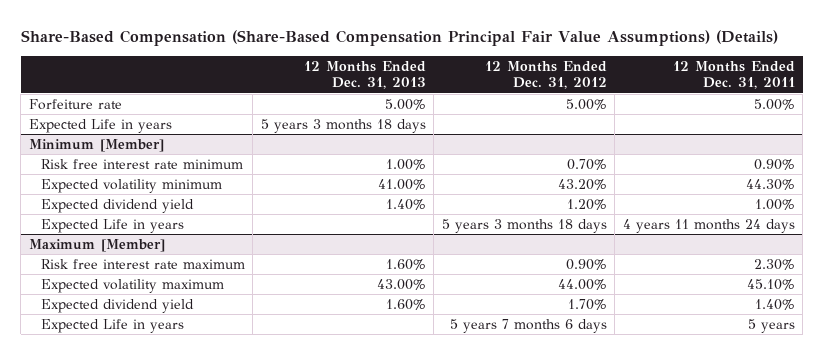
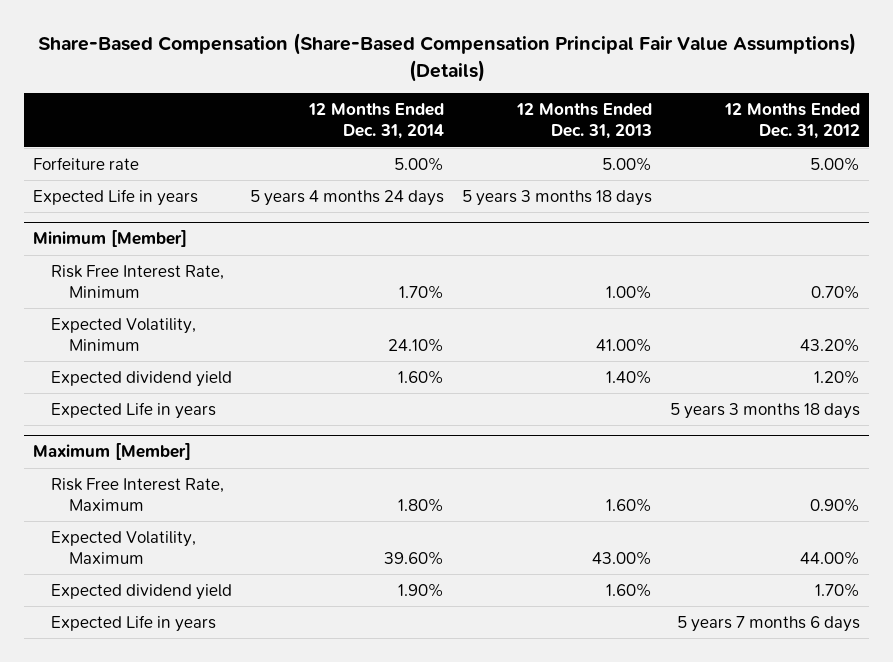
[672,60,795,90] 12 Months Ended Dec. 31, 2011 -> none
none -> [308,103,445,140] 12 Months Ended Dec. 31, 2014
[40,158,243,169] Risk free interest rate minimum -> [51,264,225,298] Risk Free Interest Rate, Minimum
[40,178,222,193] Expected volatility minimum -> [51,317,197,351] Expected Volatility, Minimum
[40,258,245,269] Risk free interest rate maximum -> [51,477,225,511] Risk Free Interest Rate, Maximum
[40,278,224,293] Expected volatility maximum -> [51,530,197,564] Expected Volatility, Maximum

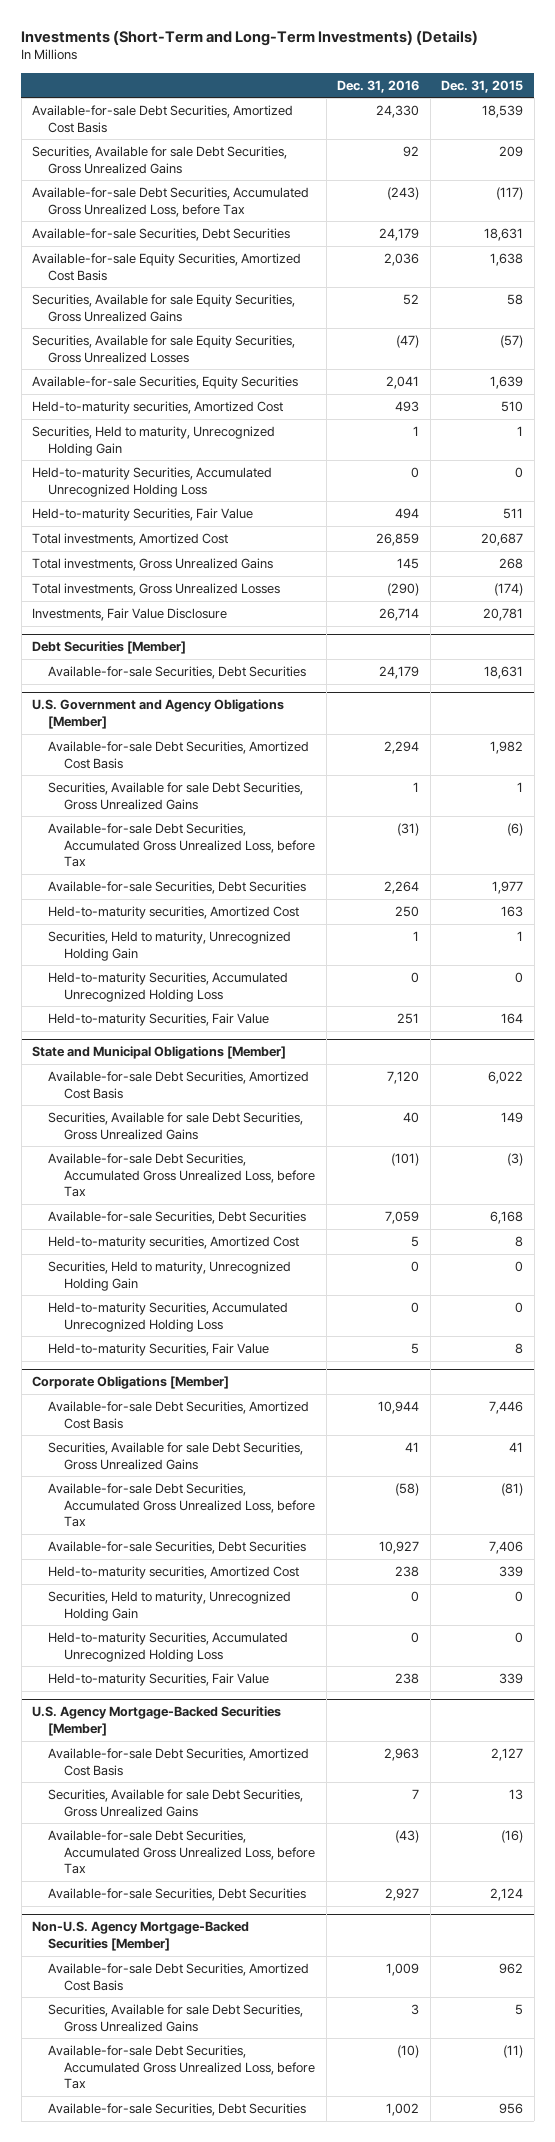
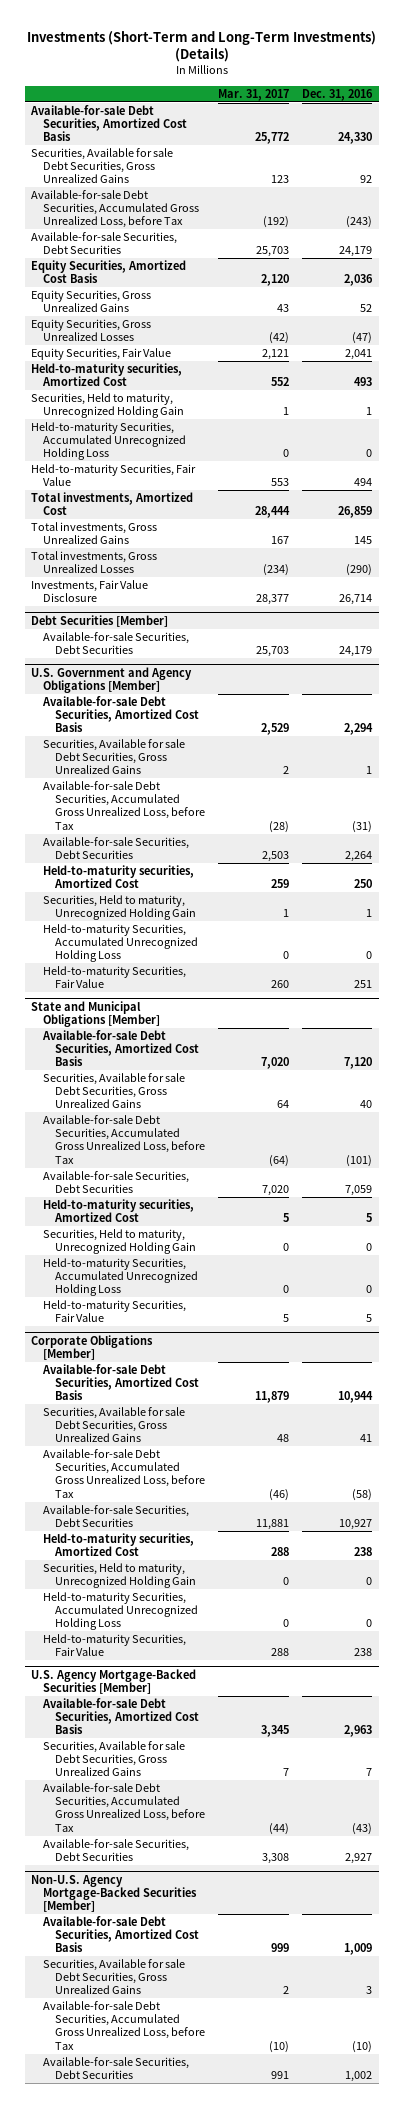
[441,79,524,93] Dec. 31, 2015 -> none
none -> [218,88,290,101] Mar. 31, 2017
[32,253,302,281] Available-for-sale Equity Securities, Amortized Cost Basis -> [31,260,187,284] Equity Securities, Amortized Cost Basis
[32,294,296,322] Securities, Available for sale Equity Securities, Gross Unrealized Gains -> [31,290,152,313] Equity Securities, Gross Unrealized Gains
[32,335,296,363] Securities, Available for sale Equity Securities, Gross Unrealized Losses -> [31,319,152,342] Equity Securities, Gross Unrealized Losses
[32,376,299,390] Available-for-sale Securities, Equity Securities -> [31,348,172,361] Equity Securities, Fair Value

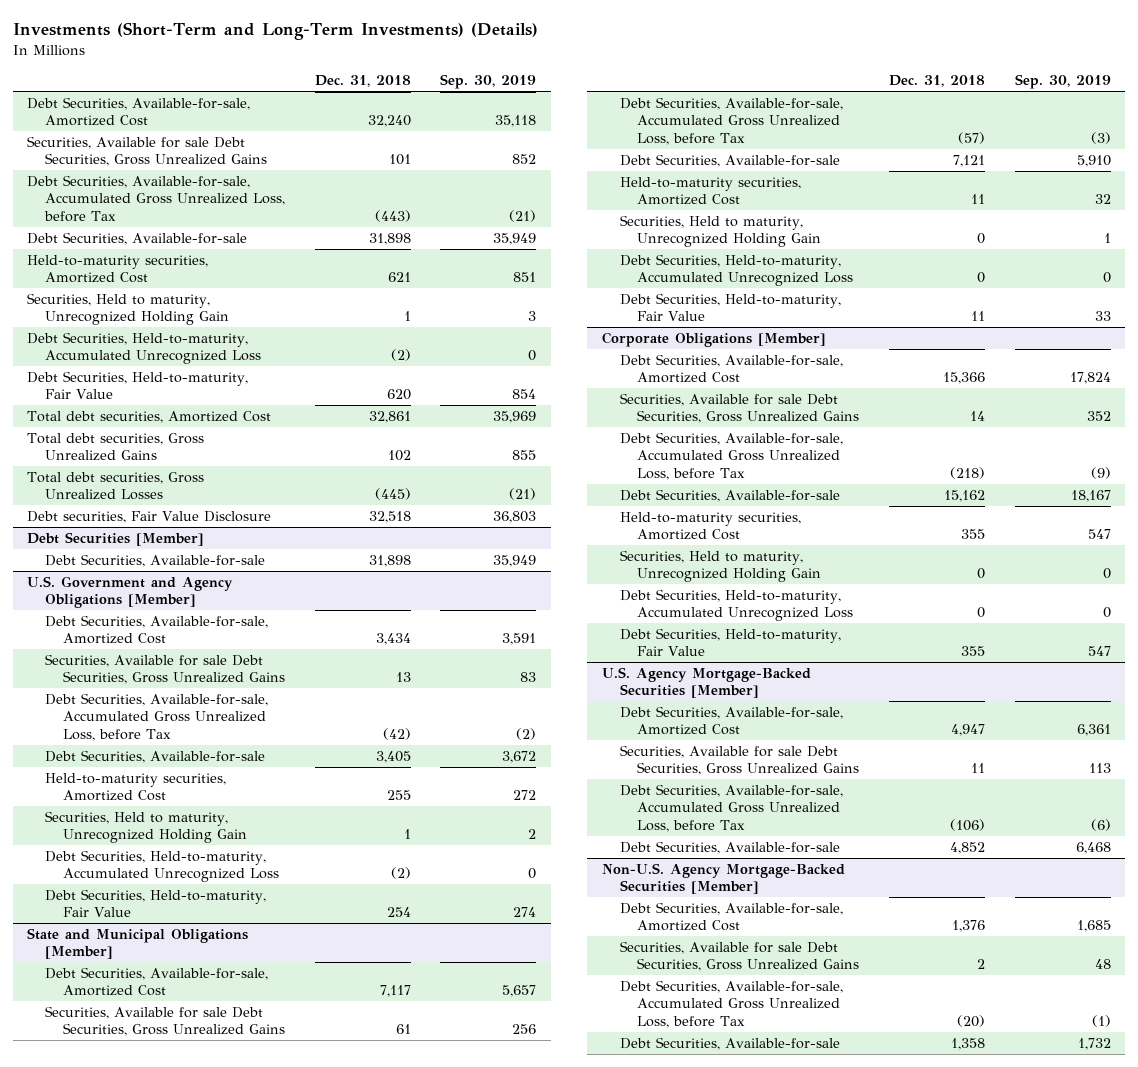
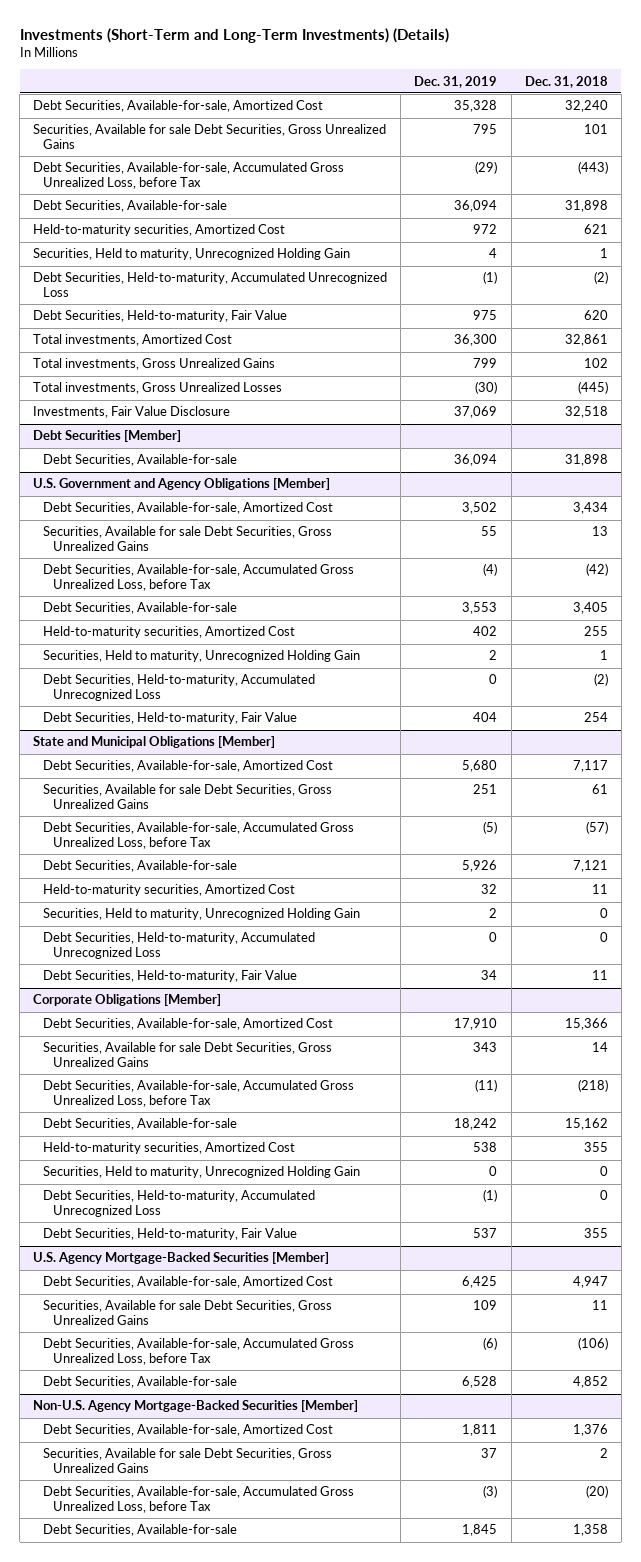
[439,74,536,90] Sep. 30, 2019 -> none
none -> [414,75,498,88] Dec. 31, 2019
[27,410,272,423] Total debt securities, Amortized Cost -> [33,334,233,347] Total investments, Amortized Cost
[27,432,205,462] Total debt securities, Gross Unrealized Gains -> [33,358,276,371] Total investments, Gross Unrealized Gains
[27,471,205,501] Total debt securities, Gross Unrealized Losses -> [33,382,283,395] Total investments, Gross Unrealized Losses
[27,510,272,523] Debt securities, Fair Value Disclosure -> [33,406,231,419] Investments, Fair Value Disclosure

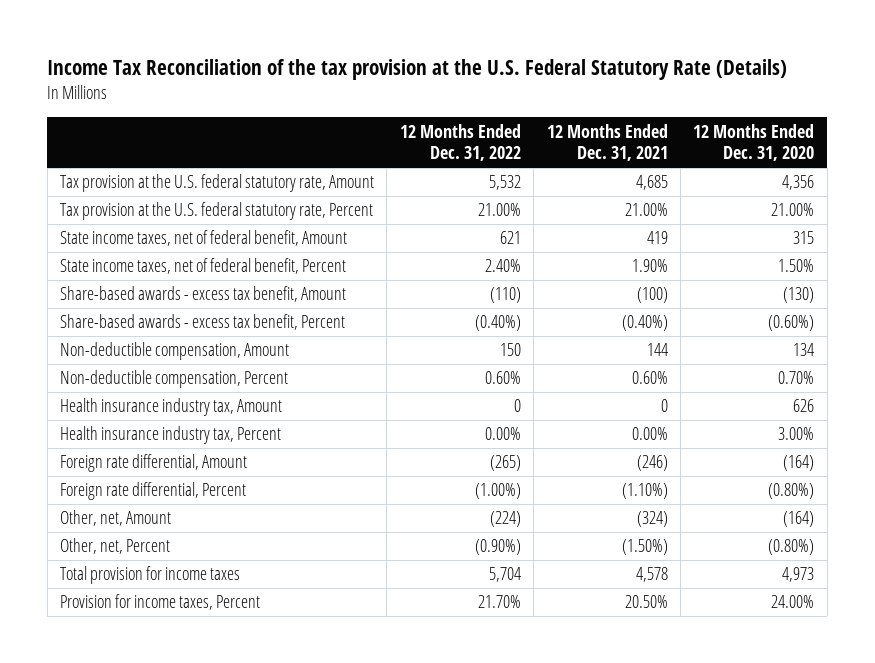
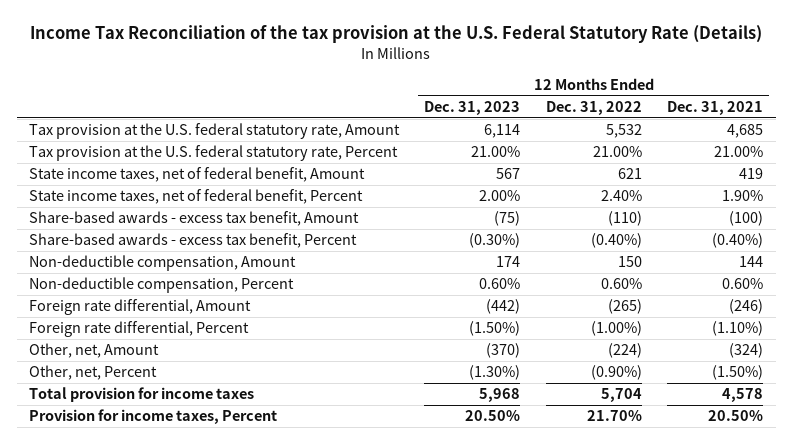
[693,123,815,162] 12 Months Ended Dec. 31, 2020 -> none
none -> [424,100,521,115] Dec. 31, 2023
[60,398,283,417] Health insurance industry tax, Amount -> none
[60,426,282,445] Health insurance industry tax, Percent -> none

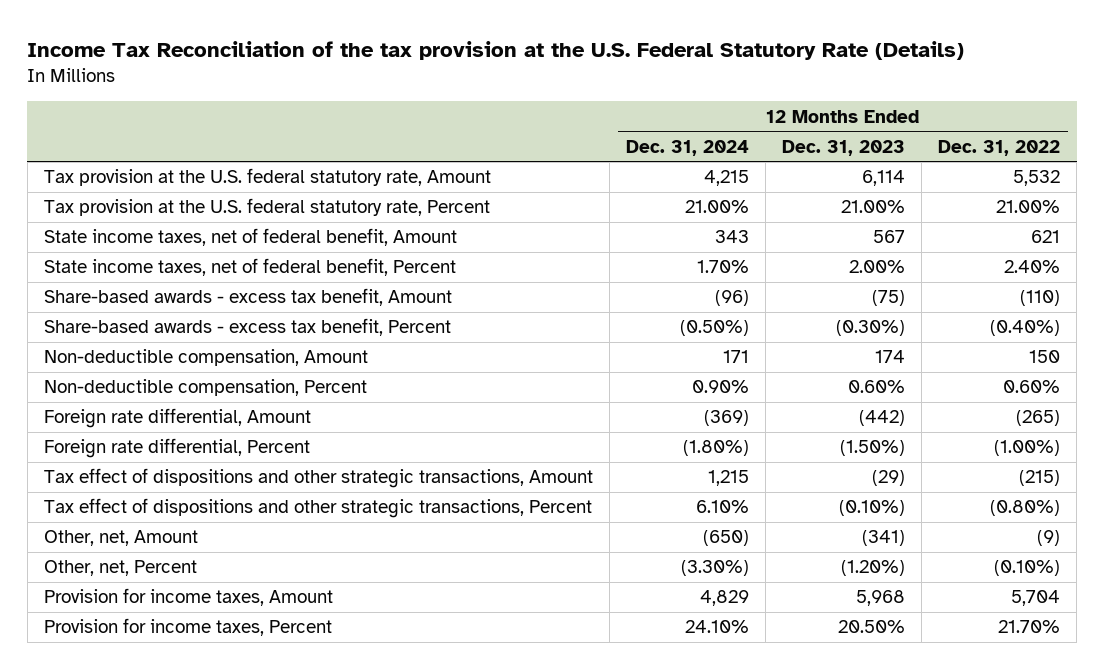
[667,100,764,115] Dec. 31, 2021 -> none
none -> [626,139,750,156] Dec. 31, 2024
none -> [43,468,593,489] Tax effect of dispositions and other strategic transactions, Amount
none -> [43,498,592,519] Tax effect of dispositions and other strategic transactions, Percent
[486,343,521,359] (370) -> [862,530,906,547] (341)
[607,343,642,359] (224) -> [1037,530,1061,547] (9)
[469,365,521,381] (1.30%) -> [841,560,906,577] (1.20%)
[590,365,642,381] (0.90%) -> [994,560,1061,577] (0.10%)
[29,387,255,403] Total provision for income taxes -> [43,588,333,607] Provision for income taxes, Amount

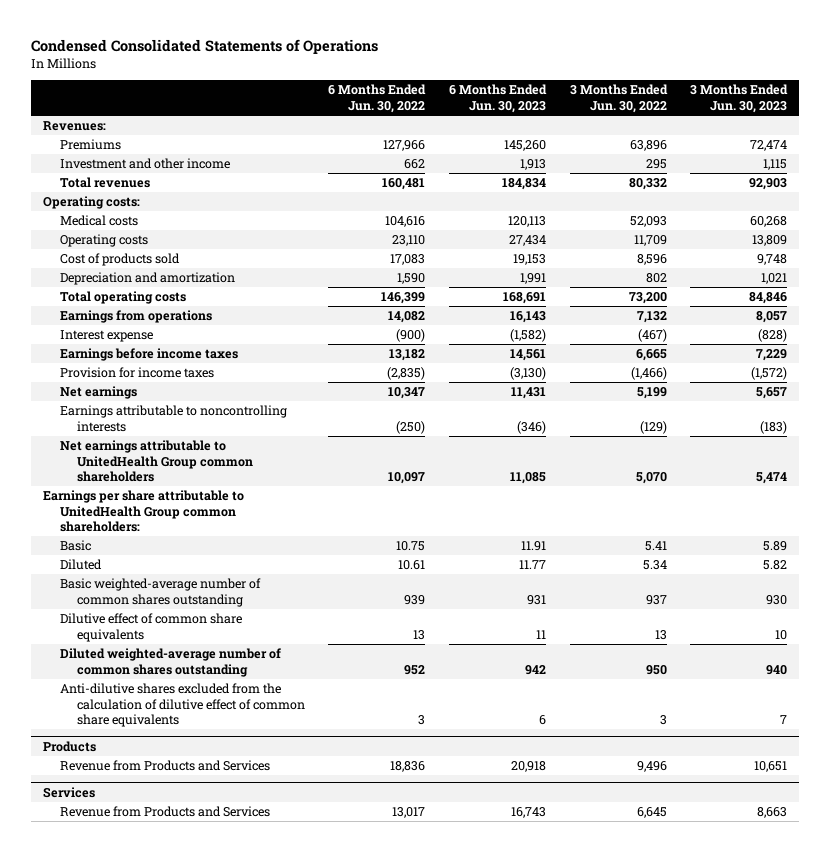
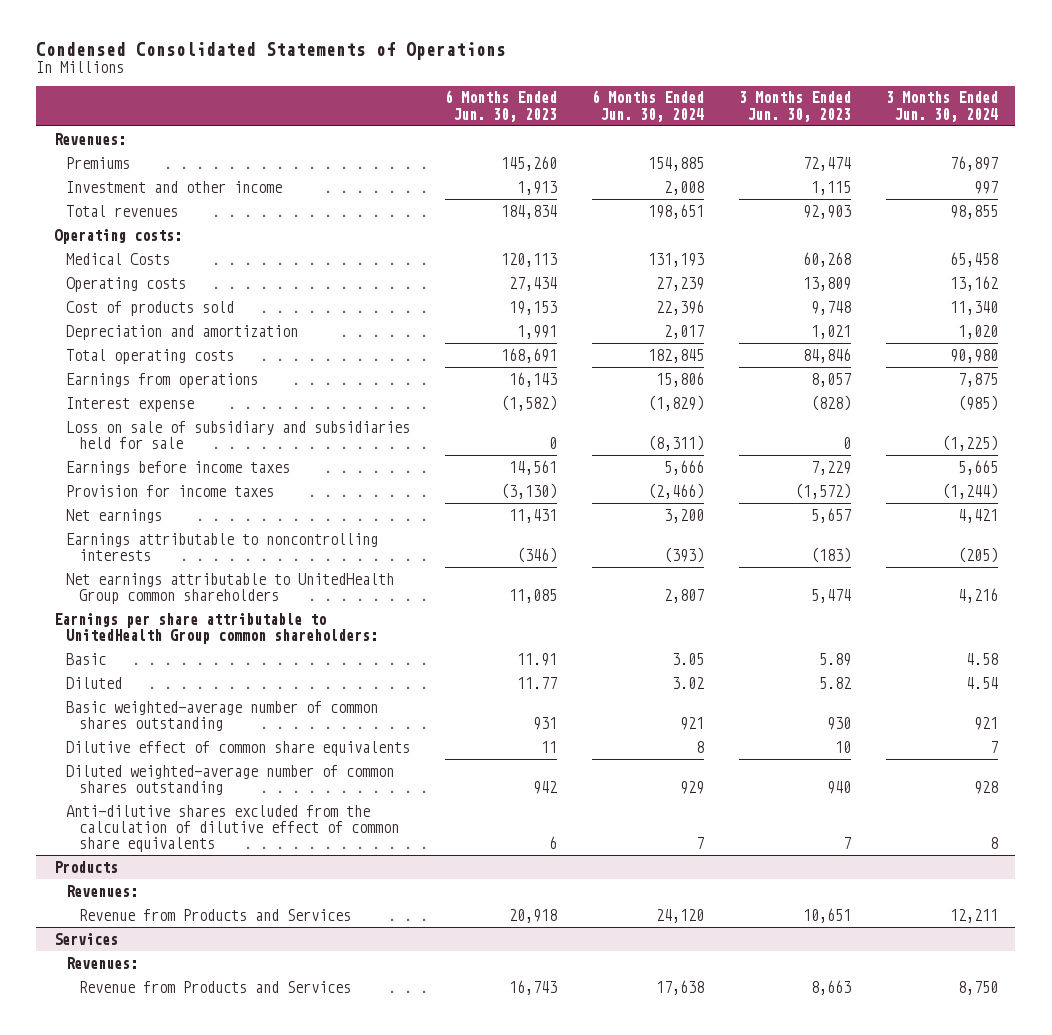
[328,84,427,113] 6 Months Ended Jun. 30, 2022 -> none
[569,84,668,113] 3 Months Ended Jun. 30, 2022 -> none
none -> [592,90,705,122] 6 Months Ended Jun. 30, 2024
none -> [885,91,998,122] 3 Months Ended Jun. 30, 2024
[59,215,138,227] Medical costs -> [66,252,171,265] Medical Costs
none -> [66,420,411,449] Loss on sale of subsidiary and subsidiaries held for sale
none -> [66,884,139,897] Revenues:
none -> [66,956,139,969] Revenues:

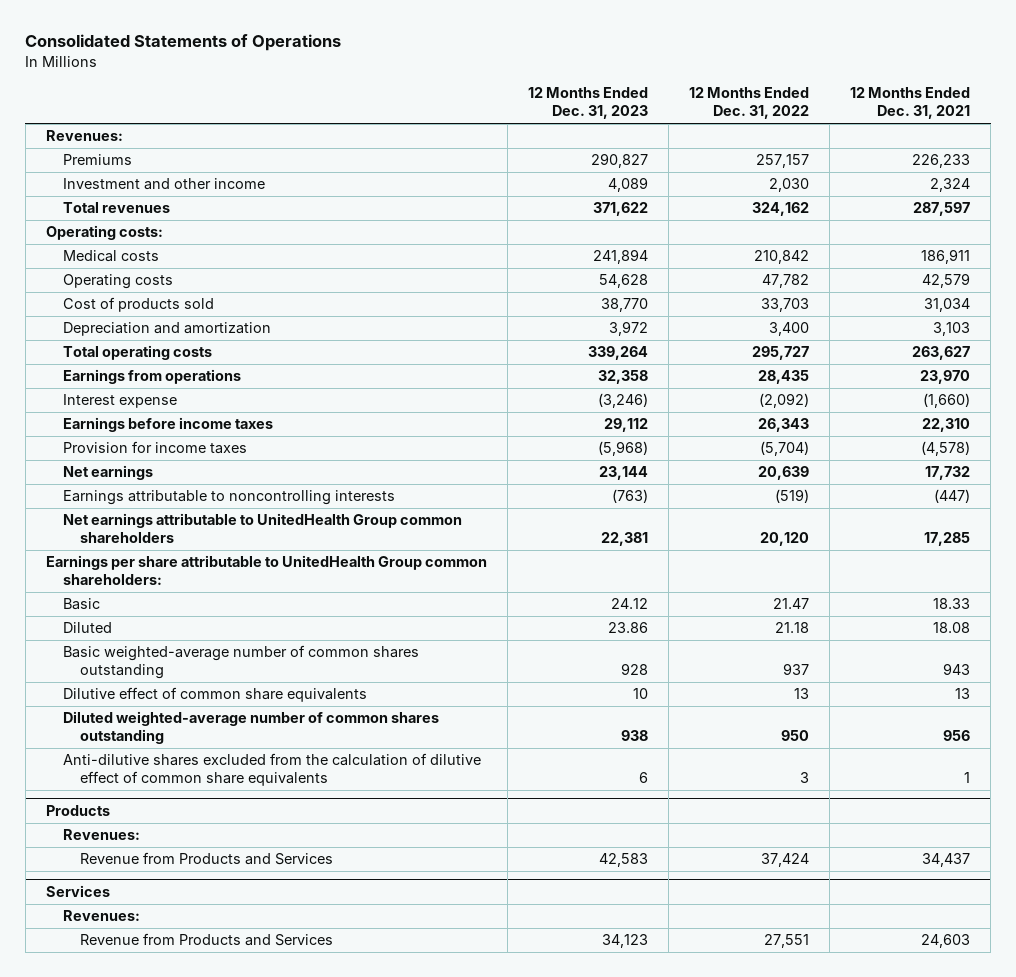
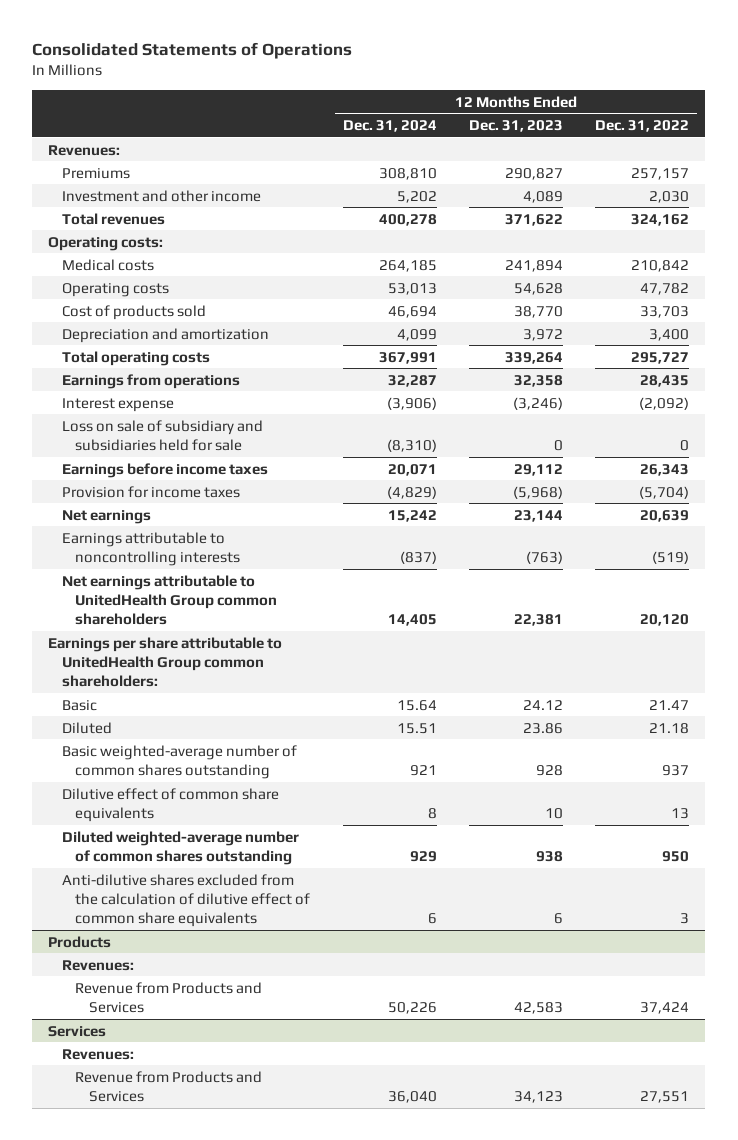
[850,87,971,120] 12 Months Ended Dec. 31, 2021 -> none
none -> [342,120,437,133] Dec. 31, 2024
none -> [61,419,263,451] Loss on sale of subsidiary and subsidiaries held for sale

